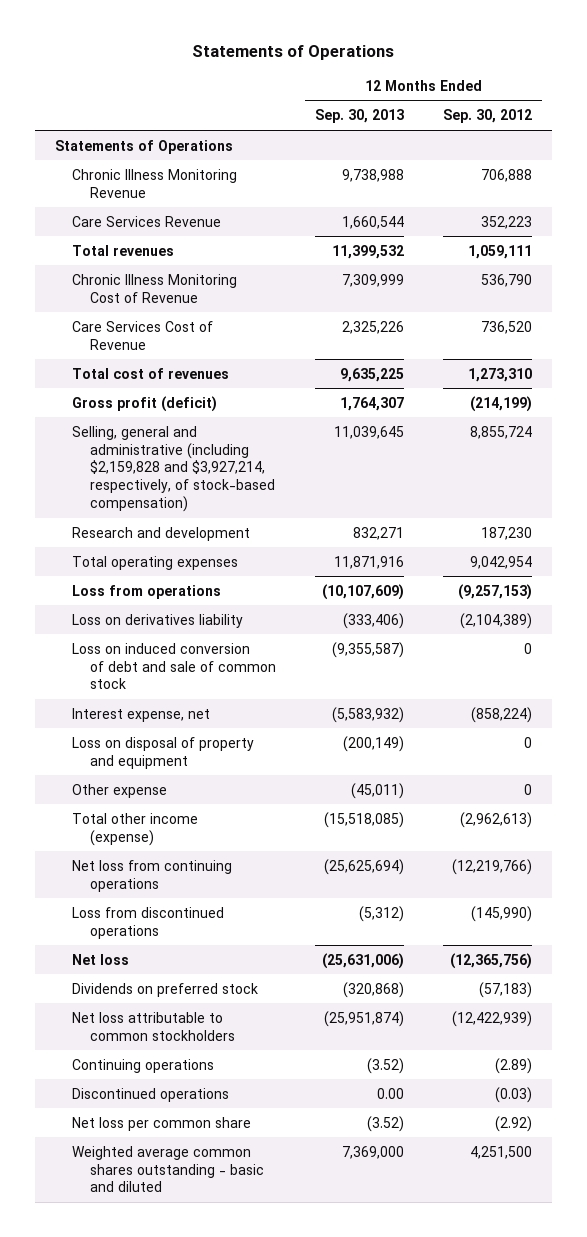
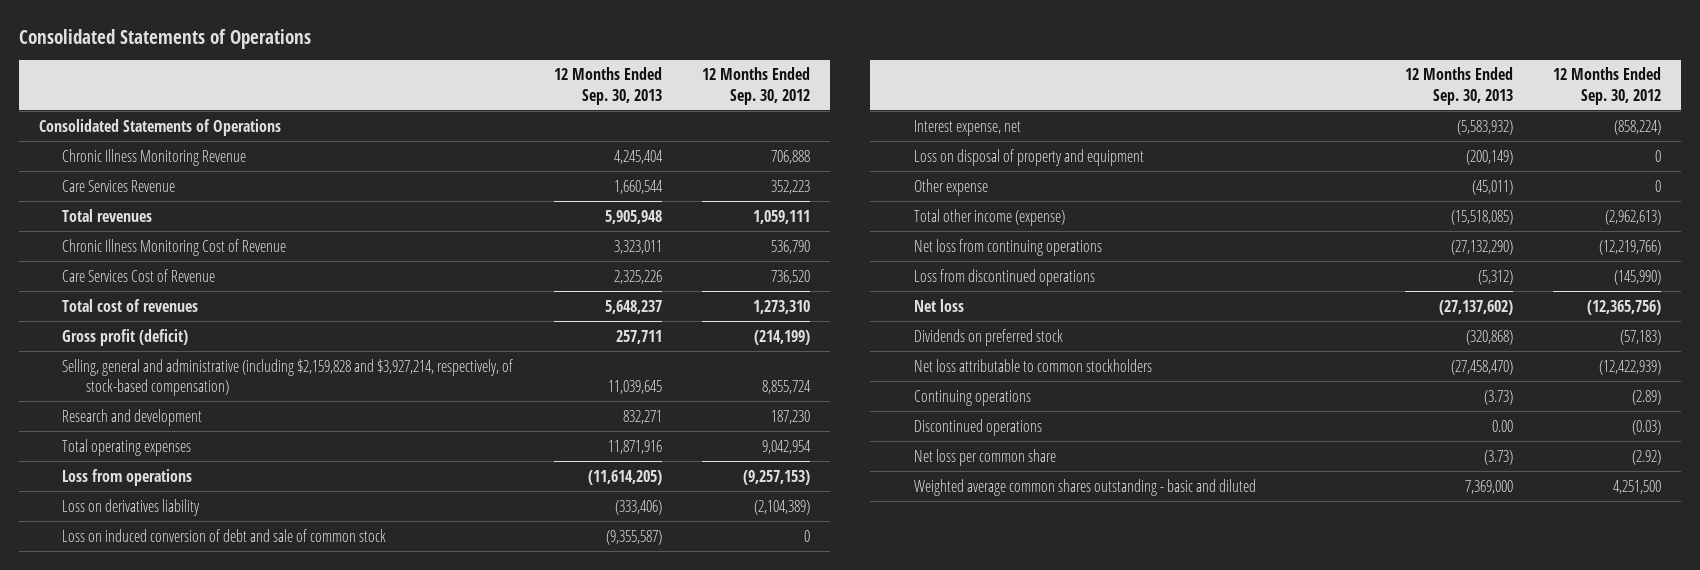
[192,45,395,61] Statements of Operations -> [18,28,311,49] Consolidated Statements of Operations
[54,139,233,154] Statements of Operations -> [38,118,281,136] Consolidated Statements of Operations
[342,168,405,182] 9,738,988 -> [613,149,663,164] 4,245,404
[332,244,405,259] 11,399,532 -> [604,209,662,224] 5,905,948
[342,273,405,287] 7,309,999 -> [613,239,662,254] 3,323,011
[340,367,405,382] 9,635,225 -> [604,299,662,314] 5,648,237
[340,396,405,411] 1,764,307 -> [615,329,662,344] 257,711
[322,583,405,600] (10,107,609) -> [587,469,662,485] (11,614,205)
[324,858,405,875] (25,625,694) -> [1451,239,1514,255] (27,132,290)
[322,952,405,969] (25,631,006) -> [1439,299,1514,315] (27,137,602)
[324,1010,405,1027] (25,951,874) -> [1451,359,1514,375] (27,458,470)
[367,1057,405,1074] (3.52) -> [1484,389,1514,405] (3.73)
[367,1115,405,1132] (3.52) -> [1484,449,1514,465] (3.73)

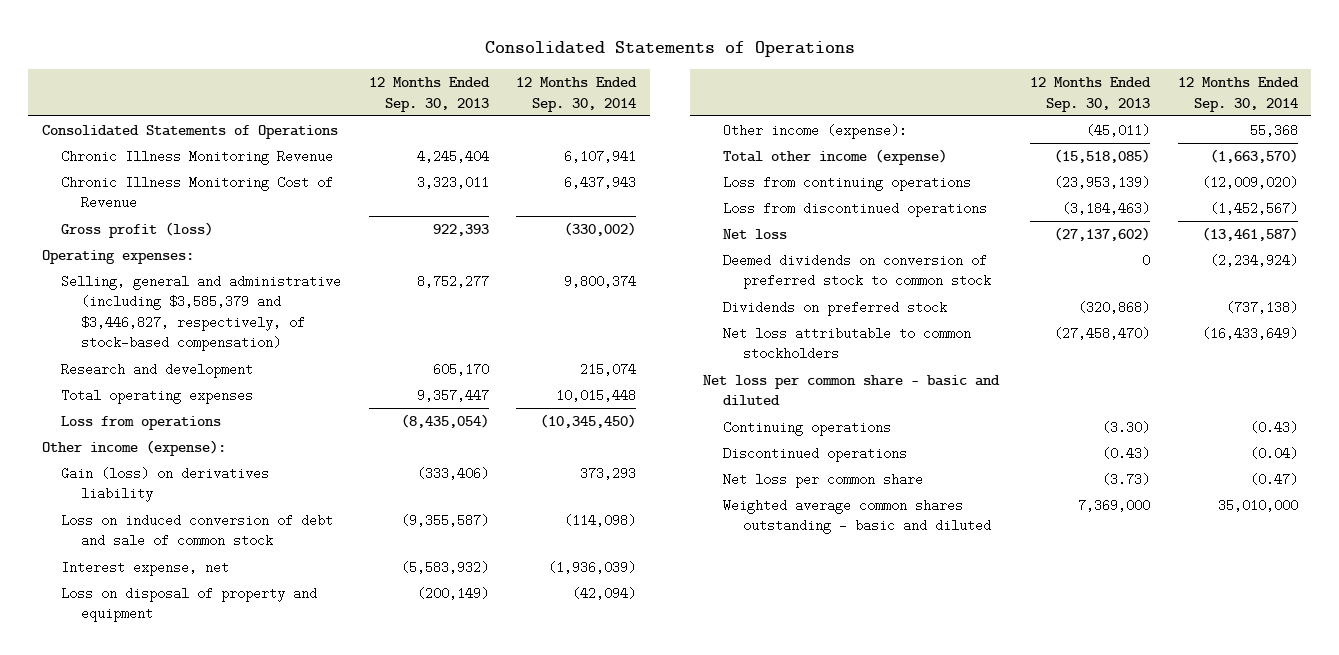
[701,67,810,105] 12 Months Ended Sep. 30, 2012 -> none
none -> [515,77,637,112] 12 Months Ended Sep. 30, 2014
[62,179,176,192] Care Services Revenue -> none
[62,208,153,222] Total revenues -> none
[62,268,216,282] Care Services Cost of Revenue -> none
[62,298,199,312] Total cost of revenues -> none
[62,328,189,346] Gross profit (deficit) -> [61,222,214,239] Gross profit (loss)
[615,329,662,344] 257,711 -> [432,224,489,237] 922,393
none -> [41,250,194,265] Operating expenses:
[62,358,514,396] Selling, general and administrative (including $2,159,828 and $3,927,214, respectively, of stock-based compensation) -> [61,275,342,352] Selling, general and administrative (including $3,585,379 and $3,446,827, respectively, of stock-based compensation)
[607,379,662,394] 11,039,645 -> [416,275,489,289] 8,752,277
[622,409,662,424] 832,271 -> [432,363,489,377] 605,170
[607,439,662,454] 11,871,916 -> [416,389,489,403] 9,357,447
[587,469,662,485] (11,614,205) -> [400,414,489,429] (8,435,054)
none -> [41,440,226,457] Other income (expense):
[62,498,201,516] Loss on derivatives liability -> [61,467,270,503] Gain (loss) on derivatives liability
[913,178,988,196] Other expense -> [723,124,908,140] Other income (expense):
[913,238,1102,256] Net loss from continuing operations -> [723,176,972,192] Loss from continuing operations
[1451,239,1514,255] (27,132,290) -> [1054,176,1151,190] (23,953,139)
[1478,269,1514,285] (5,312) -> [1062,202,1151,216] (3,184,463)
none -> [723,254,991,290] Deemed dividends on conversion of preferred stock to common stock
none -> [703,375,1001,406] Net loss per common share - basic and diluted
[1484,389,1514,405] (3.73) -> [1102,421,1151,435] (3.30)
[1492,419,1514,432] 0.00 -> [1102,447,1151,461] (0.43)

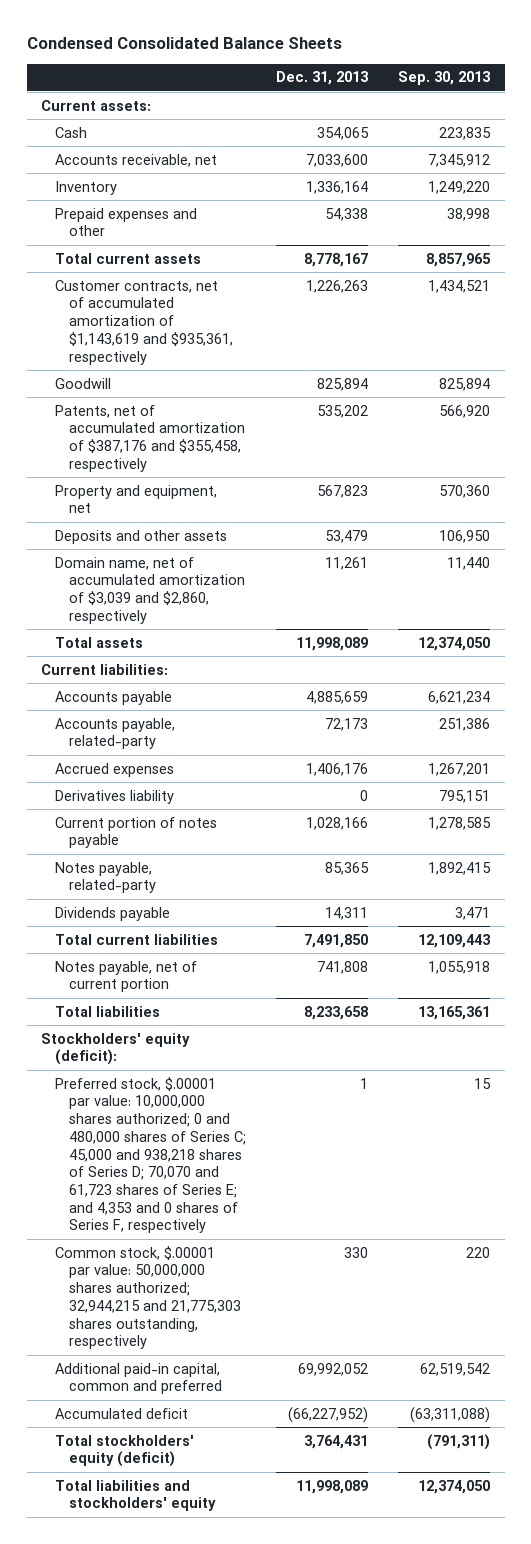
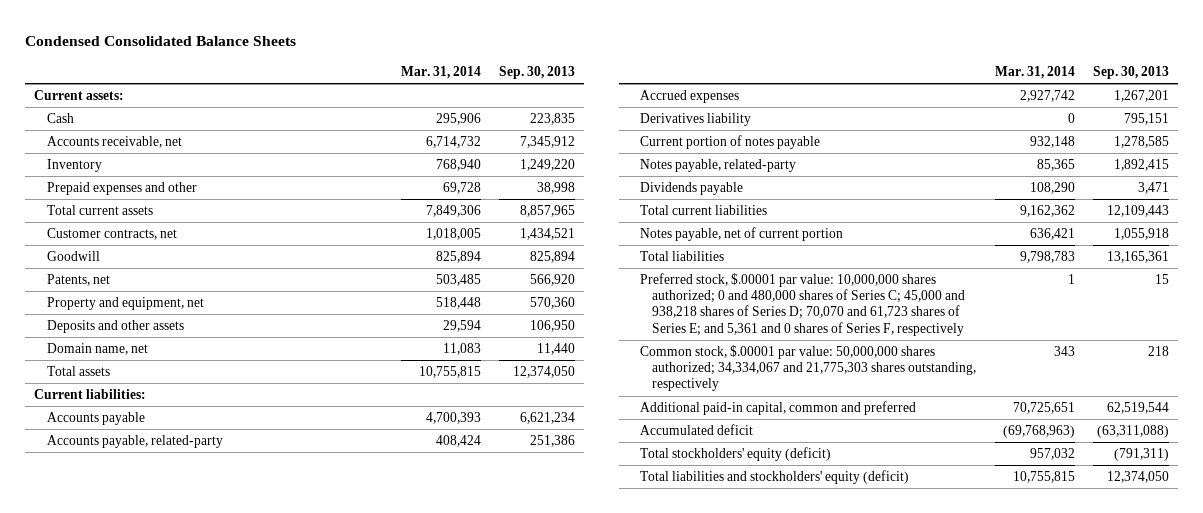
[276,71,369,86] Dec. 31, 2013 -> none
none -> [401,65,482,79] Mar. 31, 2014
[55,279,234,365] Customer contracts, net of accumulated amortization of $1,143,619 and $935,361, respectively -> [46,228,177,241] Customer contracts, net
[55,404,246,472] Patents, net of accumulated amortization of $387,176 and $355,458, respectively -> [46,274,110,287] Patents, net
[55,556,246,624] Domain name, net of accumulated amortization of $3,039 and $2,860, respectively -> [46,343,148,356] Domain name, net
[41,1032,191,1066] Stockholders' equity (deficit): -> none
[55,1076,247,1234] Preferred stock, $.00001 par value: 10,000,000 shares authorized; 0 and 480,000 shares of Series C; 45,000 and 938,218 shares of Series D; 70,070 and 61,723 shares of Series E; and 4,353 and 0 shares of Series F, respectively -> [639,273,966,336] Preferred stock, $.00001 par value: 10,000,000 shares authorized; 0 and 480,000 shares of Series C; 45,000 and 938,218 shares of Series D; 70,070 and 61,723 shares of Series E; and 5,361 and 0 shares of Series F, respectively
[55,1245,242,1350] Common stock, $.00001 par value: 50,000,000 shares authorized; 32,944,215 and 21,775,303 shares outstanding, respectively -> [639,345,977,392] Common stock, $.00001 par value: 50,000,000 shares authorized; 34,334,067 and 21,775,303 shares outstanding, respectively
[465,1246,490,1258] 220 -> [1147,346,1169,357] 218
[419,1362,490,1376] 62,519,542 -> [1106,402,1169,415] 62,519,544
[55,1479,217,1512] Total liabilities and stockholders' equity -> [639,470,909,485] Total liabilities and stockholders' equity (deficit)

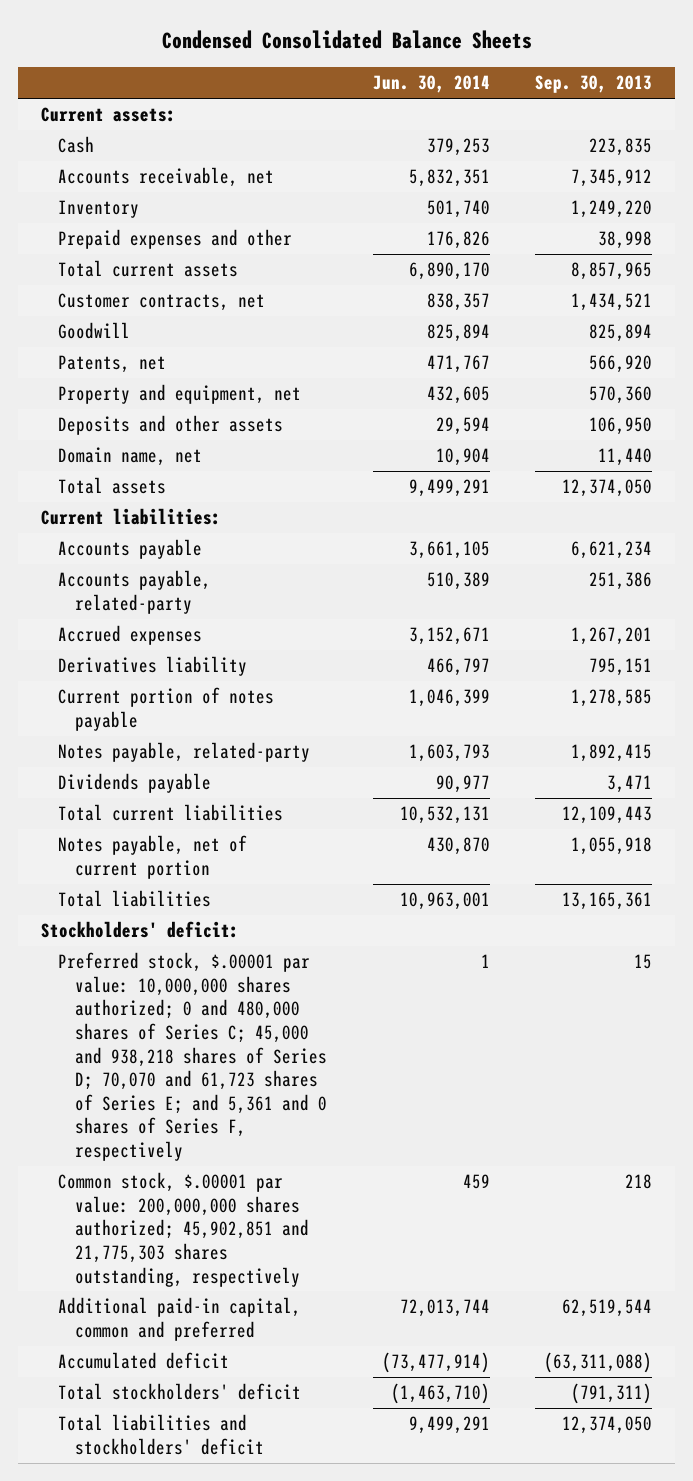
[401,65,482,79] Mar. 31, 2014 -> none
none -> [372,75,490,94] Jun. 30, 2014
none -> [40,921,239,939] Stockholders' deficit:
[639,345,977,392] Common stock, $.00001 par value: 50,000,000 shares authorized; 34,334,067 and 21,775,303 shares outstanding, respectively -> [58,1172,310,1287] Common stock, $.00001 par value: 200,000,000 shares authorized; 45,902,851 and 21,775,303 shares outstanding, respectively
[639,447,831,462] Total stockholders' equity (deficit) -> [58,1383,302,1401] Total stockholders' deficit
[639,470,909,485] Total liabilities and stockholders' equity (deficit) -> [58,1414,265,1455] Total liabilities and stockholders' deficit

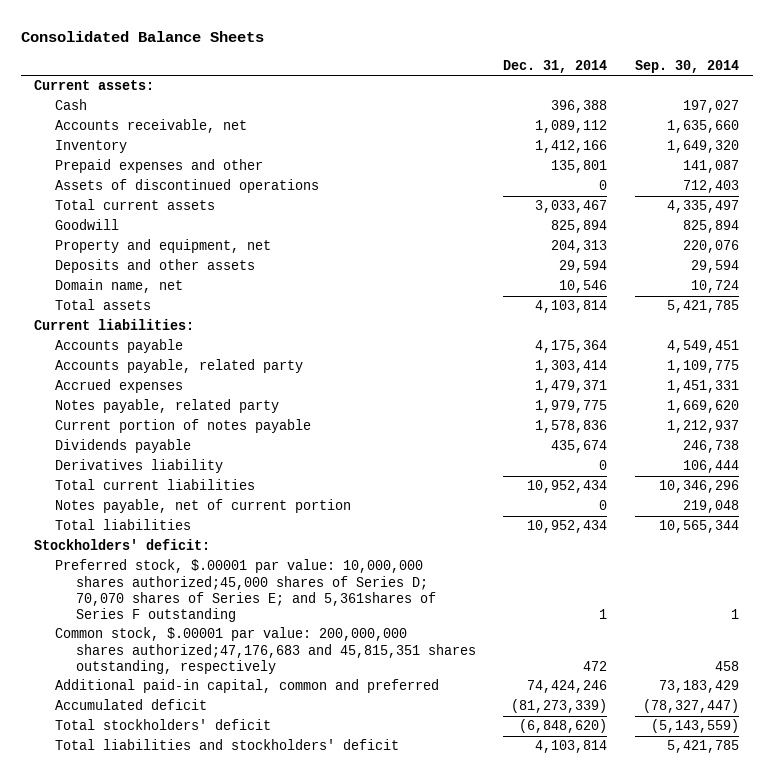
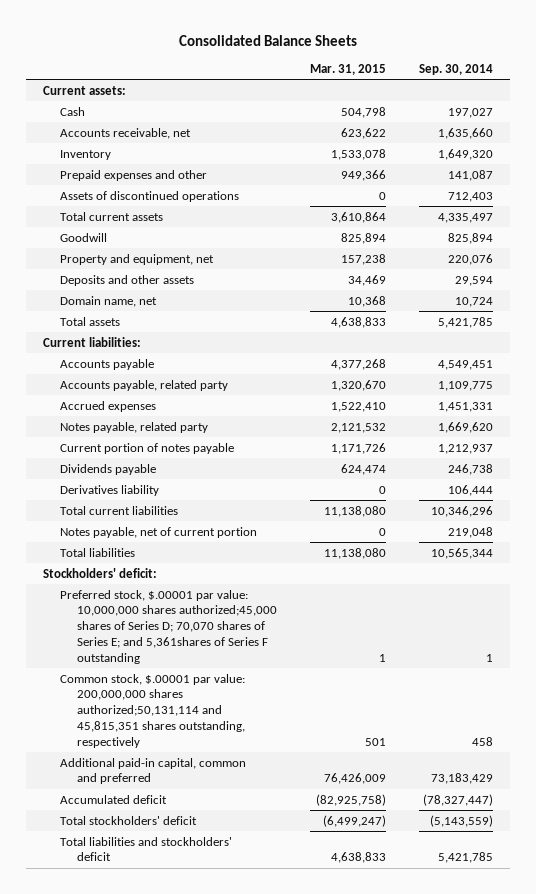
[503,59,608,73] Dec. 31, 2014 -> none
none -> [310,63,387,75] Mar. 31, 2015
[55,627,476,674] Common stock, $.00001 par value: 200,000,000 shares authorized;47,176,683 and 45,815,351 shares outstanding, respectively -> [60,673,246,748] Common stock, $.00001 par value: 200,000,000 shares authorized;50,131,114 and 45,815,351 shares outstanding, respectively

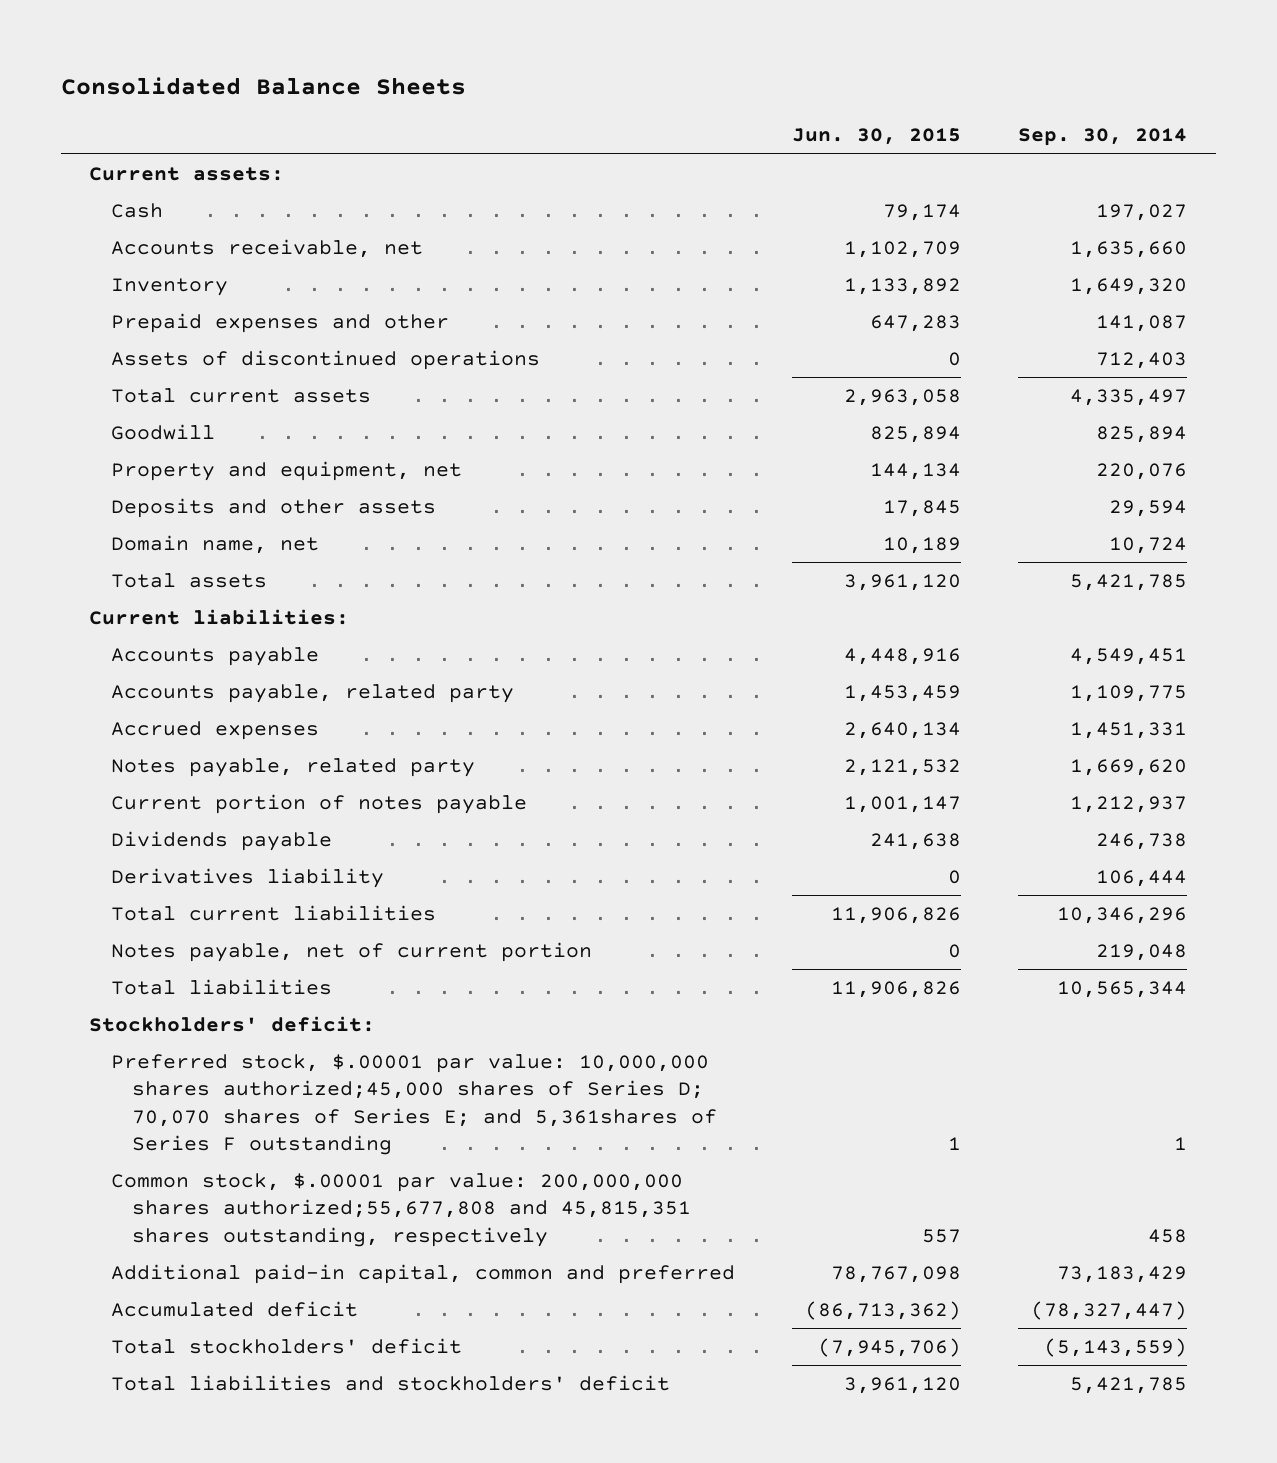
[310,63,387,75] Mar. 31, 2015 -> none
none -> [792,128,962,146] Jun. 30, 2015
[60,673,246,748] Common stock, $.00001 par value: 200,000,000 shares authorized;50,131,114 and 45,815,351 shares outstanding, respectively -> [110,1173,692,1247] Common stock, $.00001 par value: 200,000,000 shares authorized;55,677,808 and 45,815,351 shares outstanding, respectively

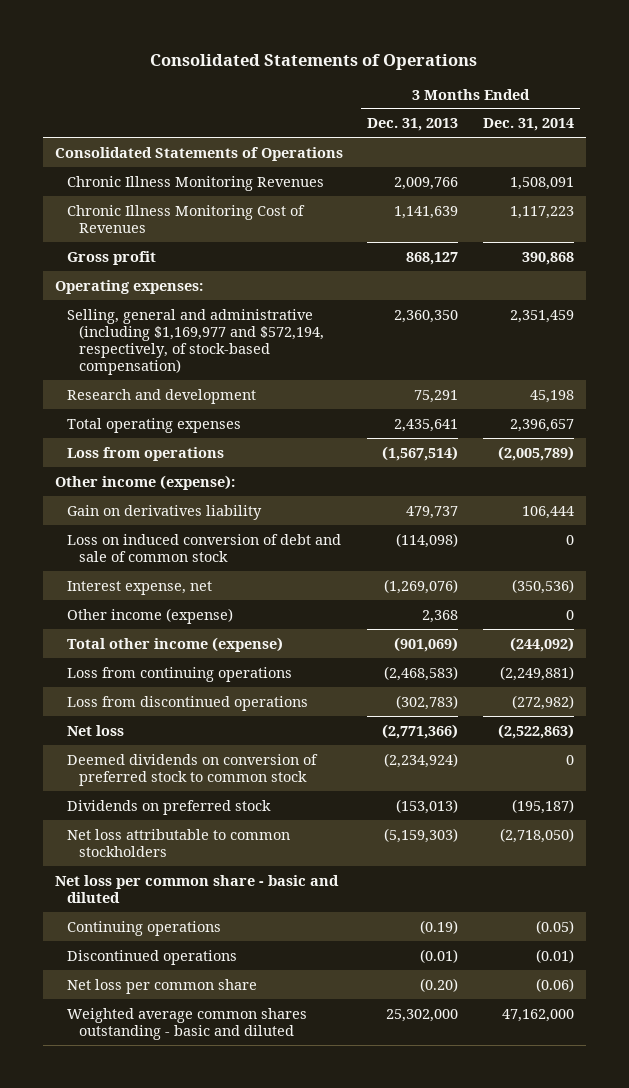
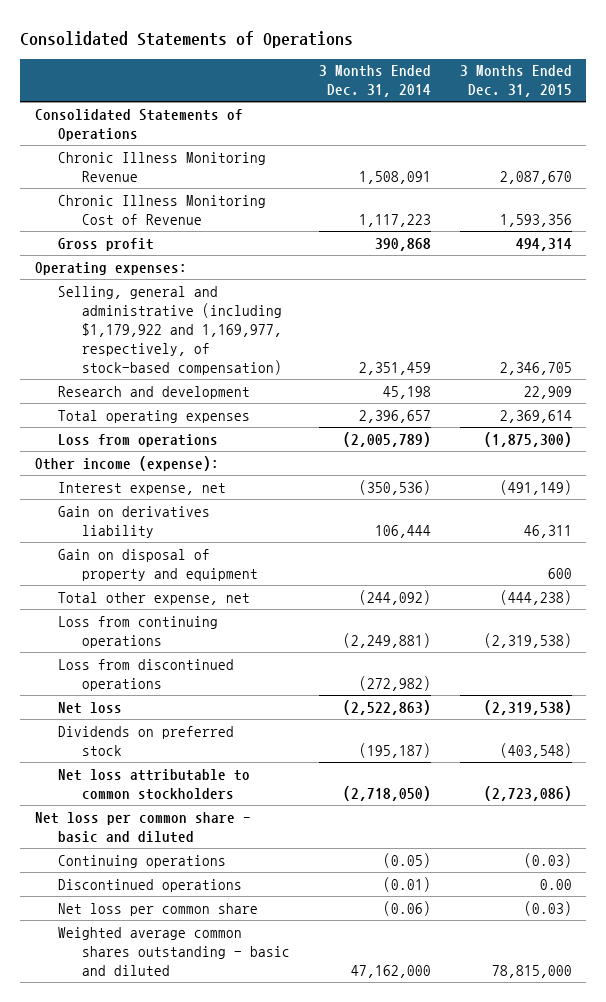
[367,118,459,132] Dec. 31, 2013 -> none
none -> [459,65,572,98] 3 Months Ended Dec. 31, 2015
[67,175,325,191] Chronic Illness Monitoring Revenues -> [58,151,267,182] Chronic Illness Monitoring Revenue
[67,204,306,233] Chronic Illness Monitoring Cost of Revenues -> [58,194,267,225] Chronic Illness Monitoring Cost of Revenue
[67,308,325,375] Selling, general and administrative (including $1,169,977 and $572,194, respectively, of stock-based compensation) -> [58,285,283,375] Selling, general and administrative (including $1,179,922 and 1,169,977, respectively, of stock-based compensation)
[67,533,342,562] Loss on induced conversion of debt and sale of common stock -> none
[67,607,234,624] Other income (expense) -> none
[67,504,263,520] Gain on derivatives liability -> [58,505,211,538] Gain on derivatives liability
none -> [58,548,259,581] Gain on disposal of property and equipment
[67,636,284,652] Total other income (expense) -> [58,591,251,605] Total other expense, net
[67,753,319,786] Deemed dividends on conversion of preferred stock to common stock -> none

